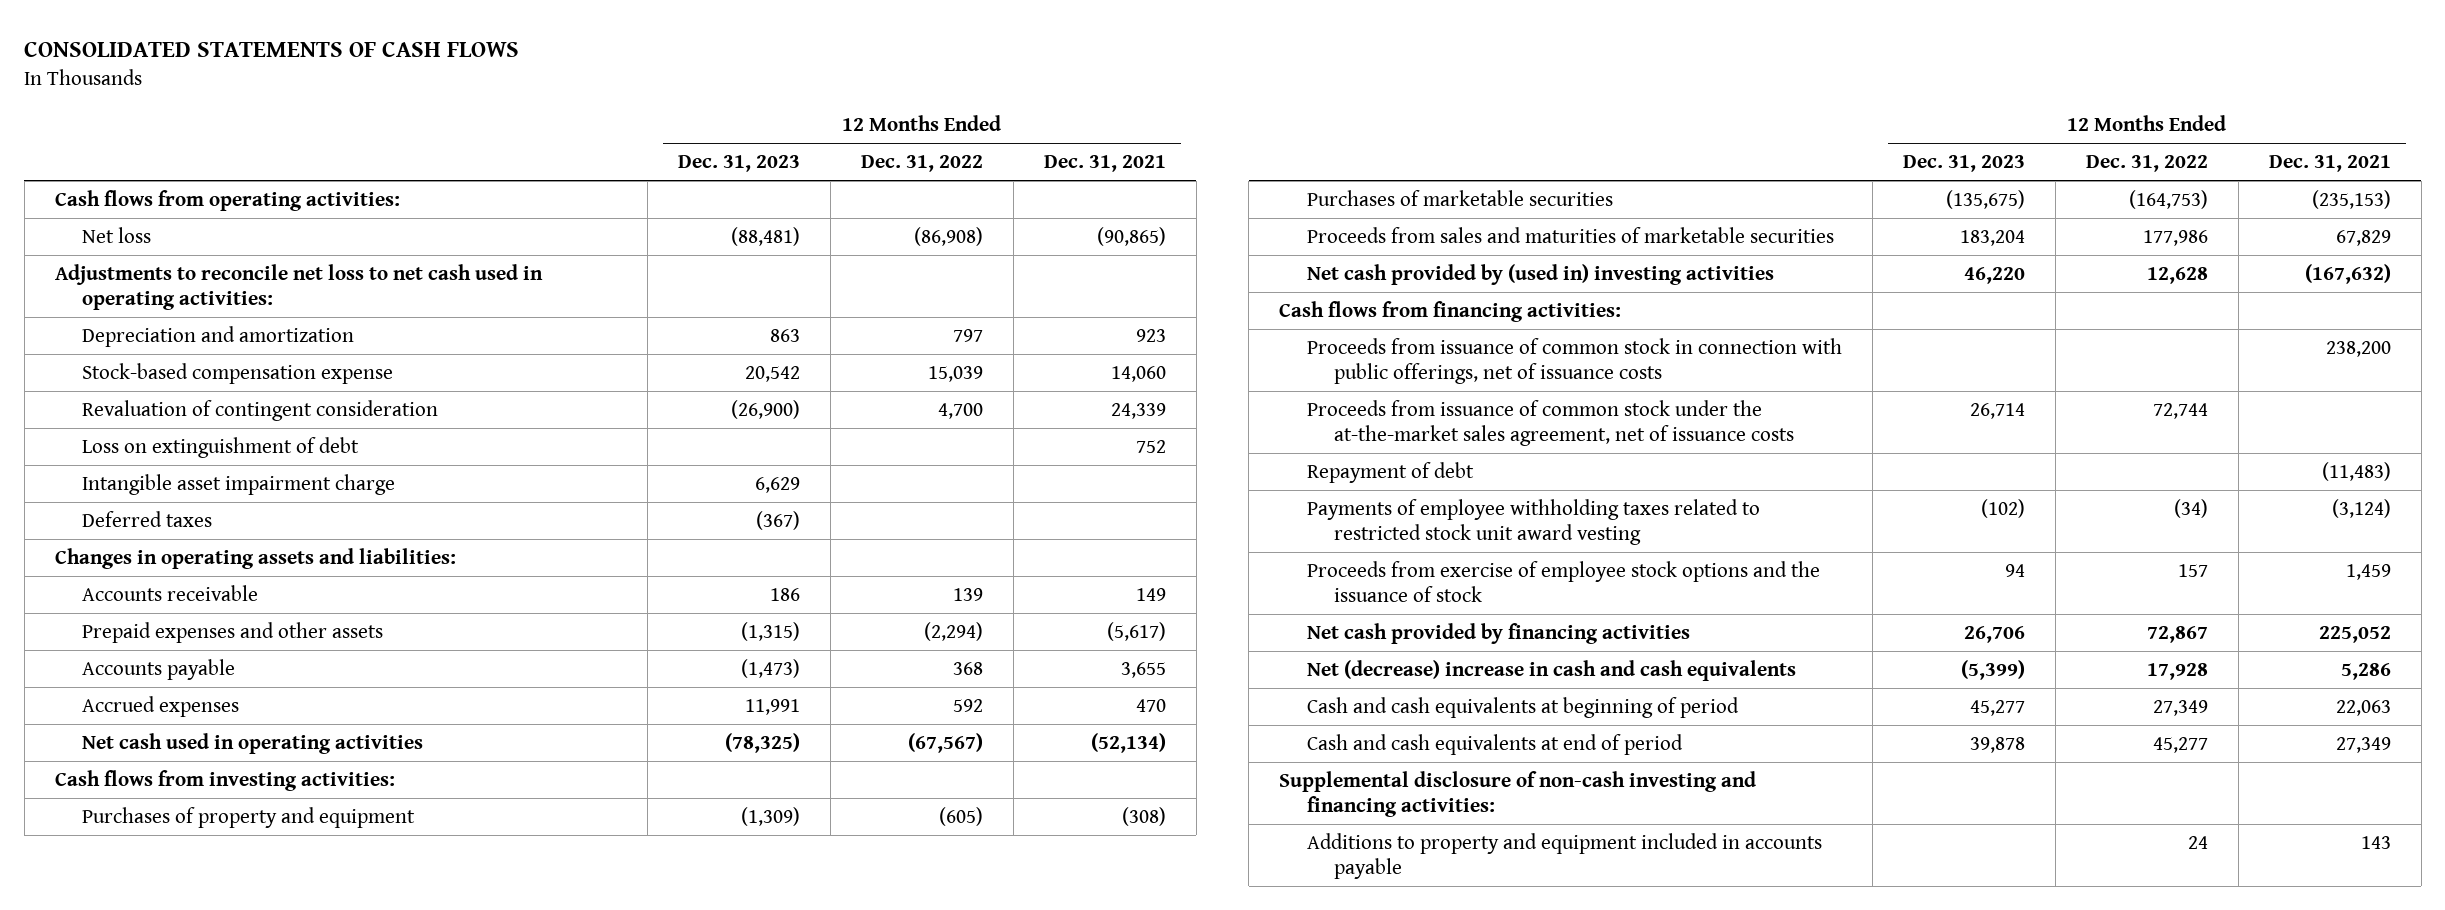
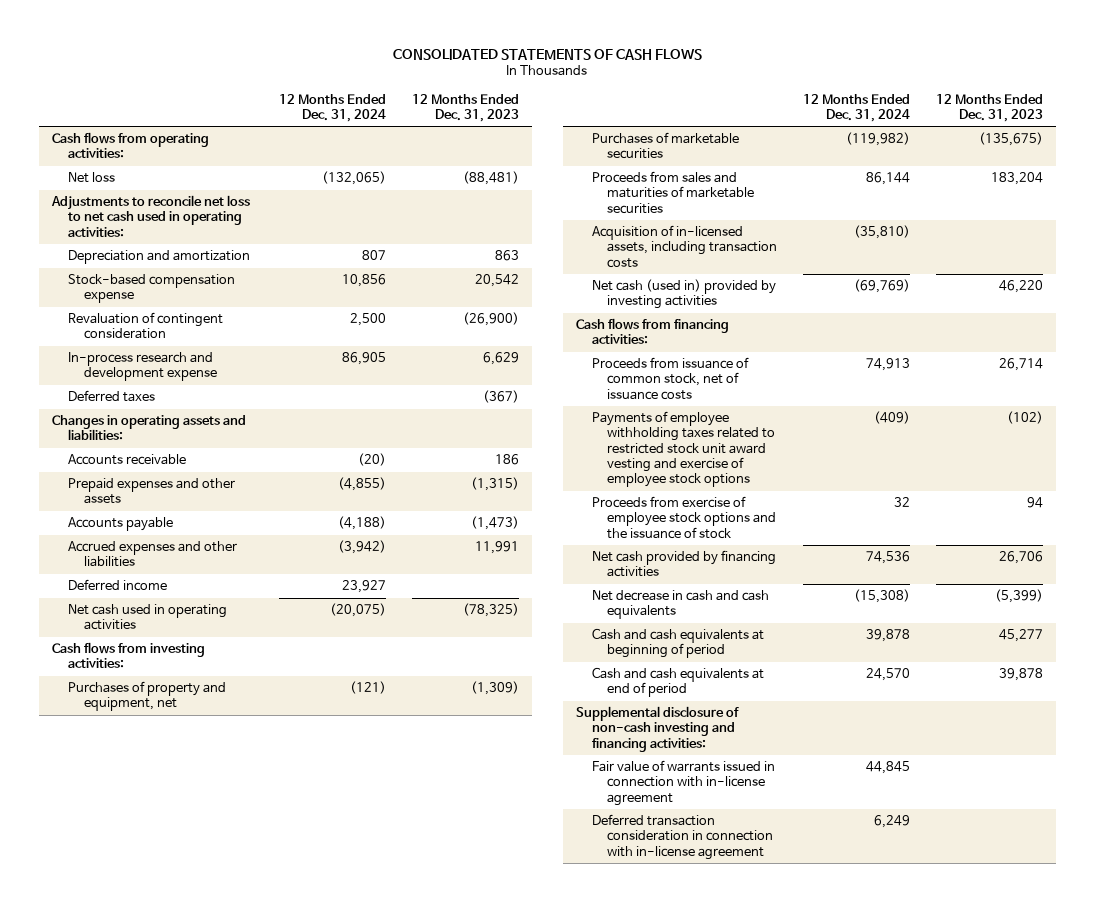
[861,155,984,173] Dec. 31, 2022 -> none
[1043,155,1166,173] Dec. 31, 2021 -> none
none -> [279,93,387,123] 12 Months Ended Dec. 31, 2024
[82,436,360,458] Loss on extinguishment of debt -> none
[82,473,396,495] Intangible asset impairment charge -> [67,352,217,382] In-process research and development expense
[82,695,240,717] Accrued expenses -> [67,541,237,568] Accrued expenses and other liabilities
none -> [67,579,167,592] Deferred income
[82,806,416,828] Purchases of property and equipment -> [67,681,226,712] Purchases of property and equipment, net
none -> [591,225,778,268] Acquisition of in-licensed assets, including transaction costs
[1306,263,1774,285] Net cash provided by (used in) investing activities -> [591,279,776,310] Net cash (used in) provided by investing activities
[1306,337,1842,385] Proceeds from issuance of common stock in connection with public offerings, net of issuance costs -> none
[1306,461,1474,483] Repayment of debt -> none
[1306,399,1795,447] Proceeds from issuance of common stock under the at-the-market sales agreement, net of issuance costs -> [591,357,749,400] Proceeds from issuance of common stock, net of issuance costs
[1306,498,1760,546] Payments of employee withholding taxes related to restricted stock unit award vesting -> [591,411,776,488] Payments of employee withholding taxes related to restricted stock unit award vesting and exercise of employee stock options
[1306,659,1796,681] Net (decrease) increase in cash and cash equivalents -> [591,590,769,620] Net decrease in cash and cash equivalents
[1306,832,1822,880] Additions to property and equipment included in accounts payable -> none
none -> [591,760,775,806] Fair value of warrants issued in connection with in-license agreement
none -> [591,814,774,860] Deferred transaction consideration in connection with in-license agreement

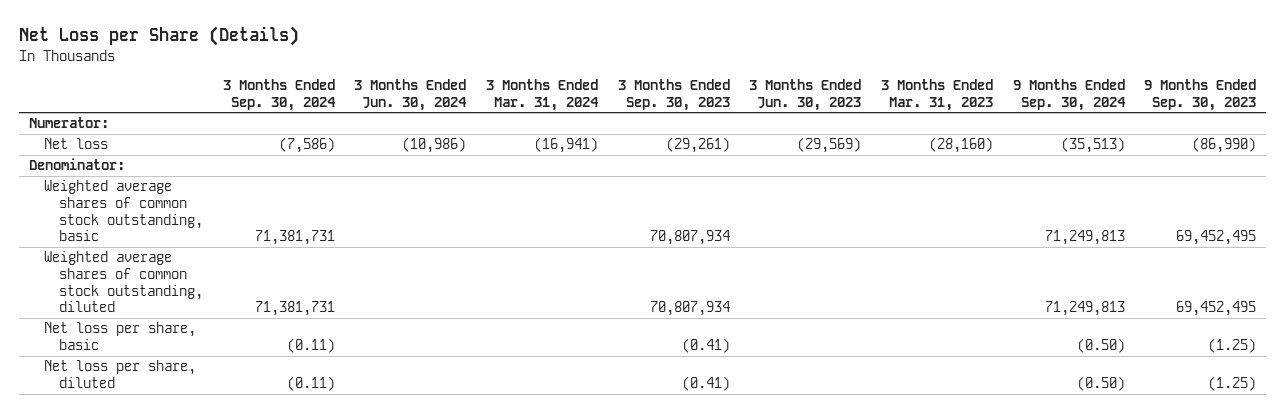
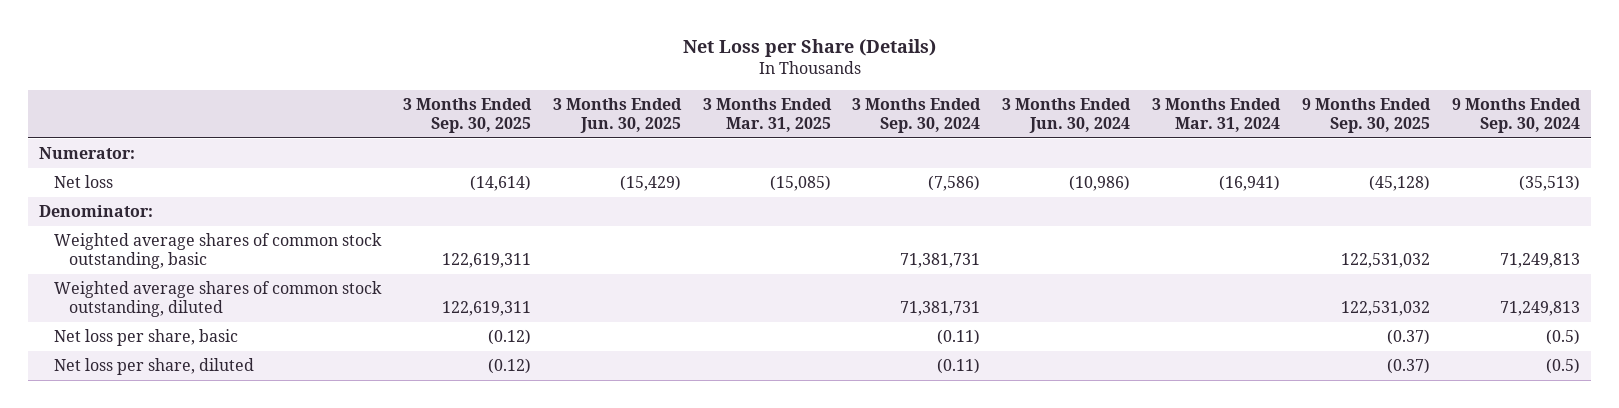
[617,79,730,111] 3 Months Ended Sep. 30, 2023 -> none
[749,79,862,111] 3 Months Ended Jun. 30, 2023 -> none
[880,79,993,111] 3 Months Ended Mar. 31, 2023 -> none
[1144,79,1257,111] 9 Months Ended Sep. 30, 2023 -> none
none -> [402,98,532,134] 3 Months Ended Sep. 30, 2025
none -> [552,98,682,134] 3 Months Ended Jun. 30, 2025
none -> [702,98,832,133] 3 Months Ended Mar. 31, 2025
none -> [1301,98,1431,134] 9 Months Ended Sep. 30, 2025
[1076,338,1125,354] (0.50) -> [1545,329,1580,346] (0.5)
[1076,376,1125,392] (0.50) -> [1545,358,1580,375] (0.5)

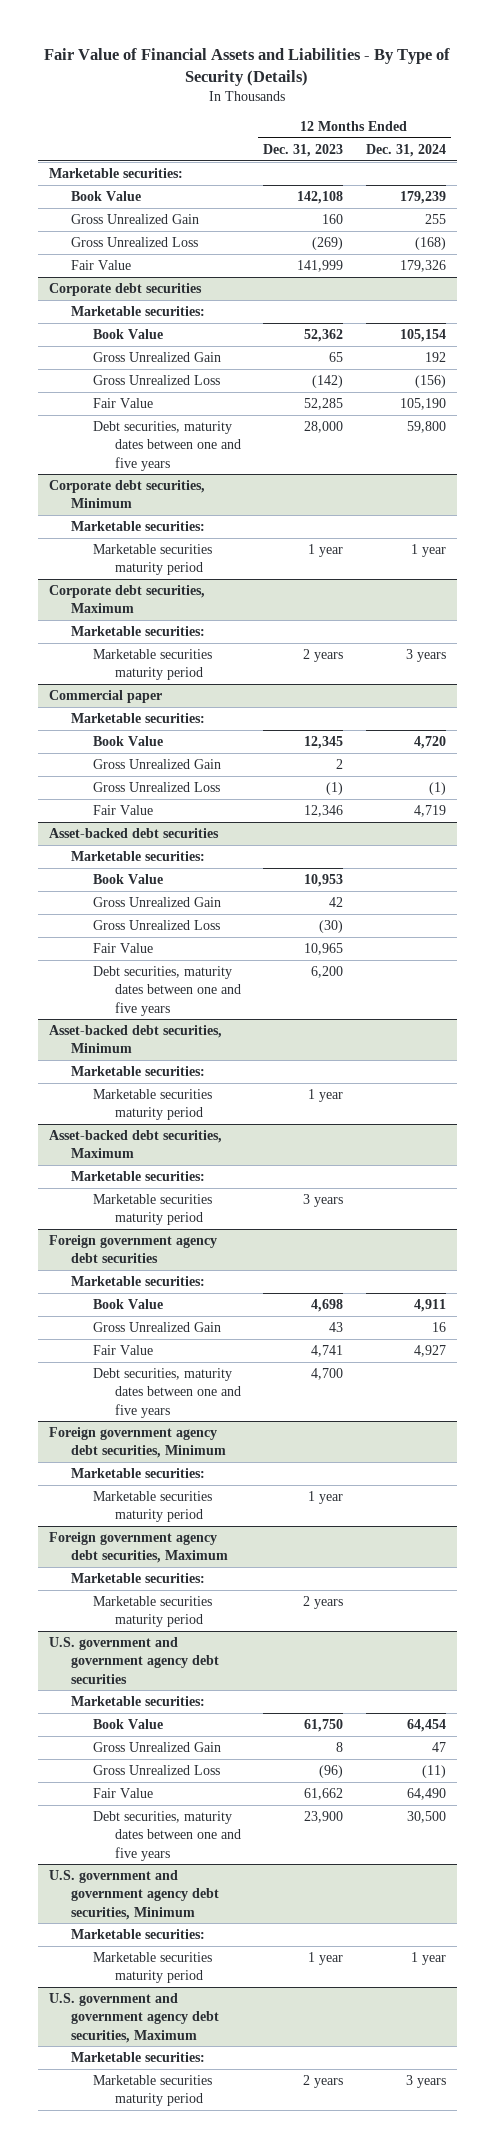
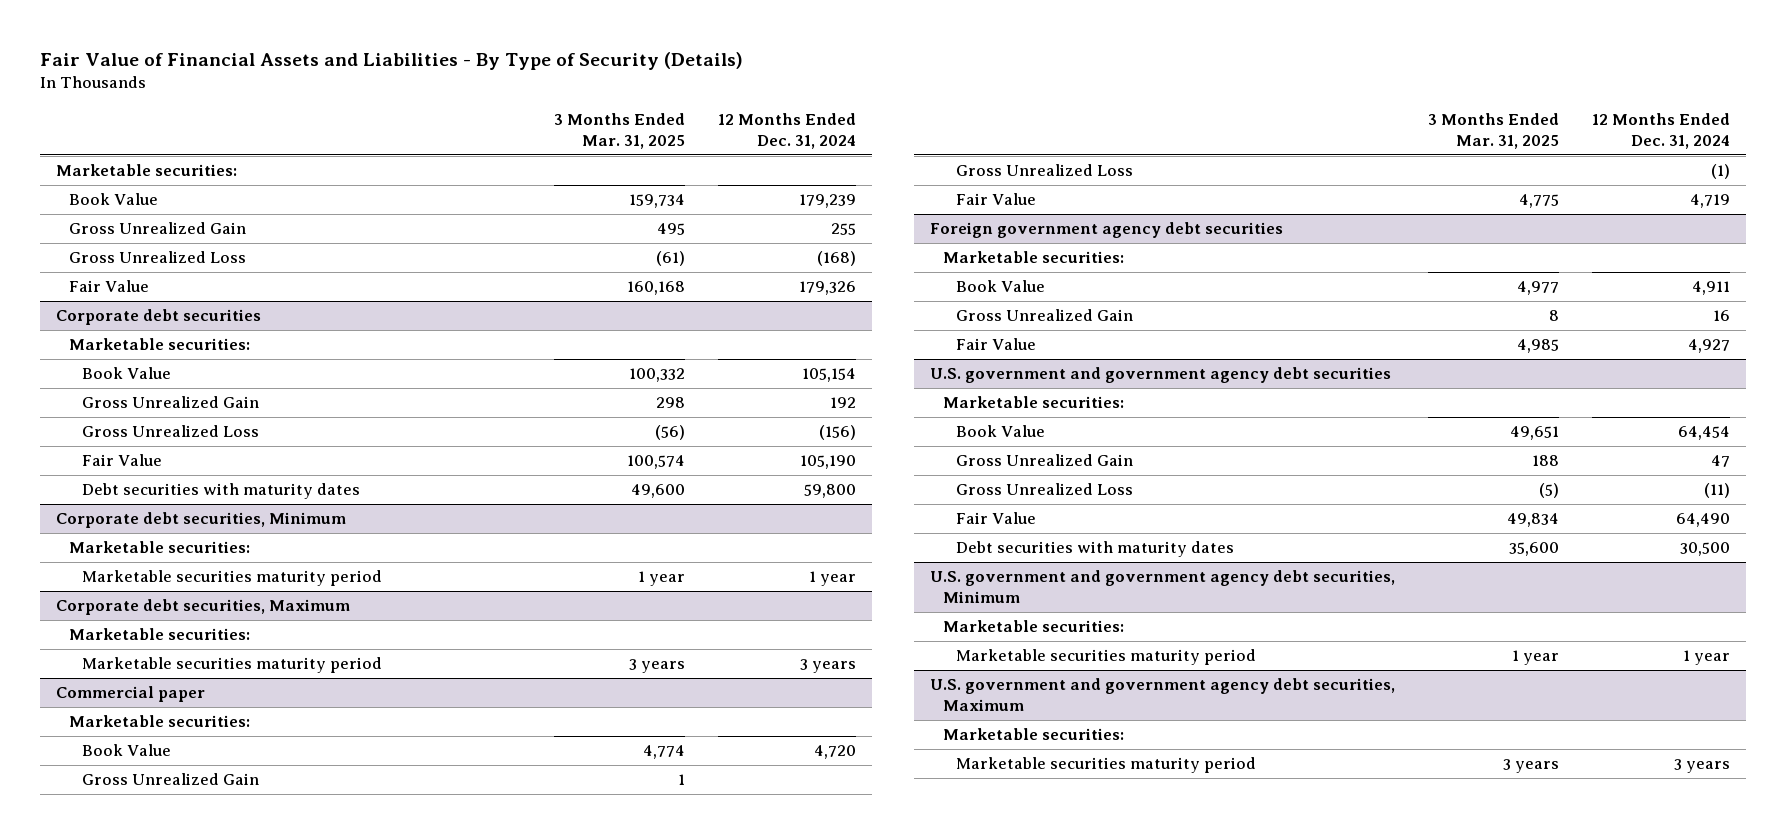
[263,143,344,157] Dec. 31, 2023 -> none
none -> [553,113,685,149] 3 Months Ended Mar. 31, 2025
[92,420,241,471] Debt securities, maturity dates between one and five years -> [82,483,361,500] Debt securities with maturity dates
[48,827,219,838] Asset-backed debt securities -> none
[70,850,205,861] Marketable securities: -> none
[92,873,163,884] Book Value -> none
[92,896,221,907] Gross Unrealized Gain -> none
[92,919,220,930] Gross Unrealized Loss -> none
[92,942,153,953] Fair Value -> none
[92,965,241,1016] Debt securities, maturity dates between one and five years -> none
[48,1024,222,1054] Asset-backed debt securities, Minimum -> none
[70,1065,205,1076] Marketable securities: -> none
[92,1088,212,1121] Marketable securities maturity period -> none
[48,1129,222,1159] Asset-backed debt securities, Maximum -> none
[70,1170,205,1181] Marketable securities: -> none
[92,1193,212,1226] Marketable securities maturity period -> none
[92,1367,241,1418] Debt securities, maturity dates between one and five years -> none
[48,1426,226,1459] Foreign government agency debt securities, Minimum -> none
[70,1467,205,1478] Marketable securities: -> none
[92,1490,212,1523] Marketable securities maturity period -> none
[48,1531,228,1564] Foreign government agency debt securities, Maximum -> none
[70,1572,205,1583] Marketable securities: -> none
[92,1595,212,1628] Marketable securities maturity period -> none
[92,1810,241,1861] Debt securities, maturity dates between one and five years -> [956,541,1235,558] Debt securities with maturity dates

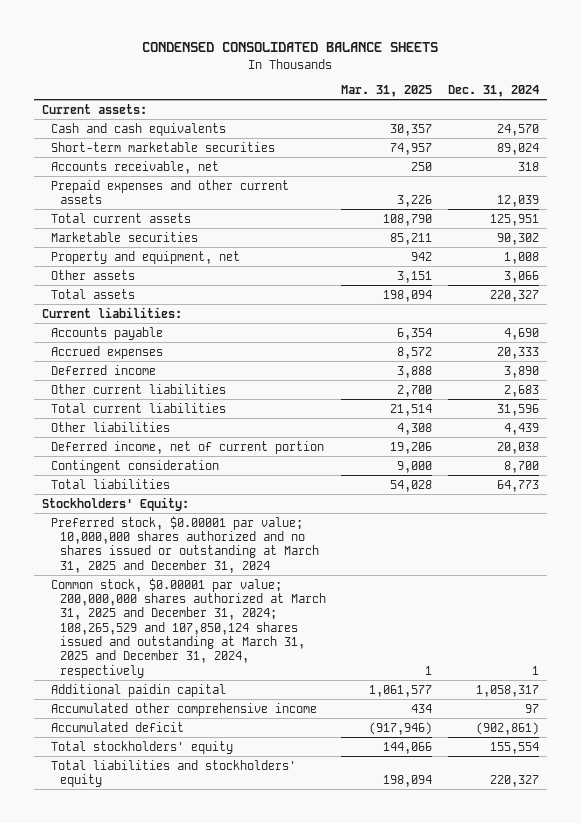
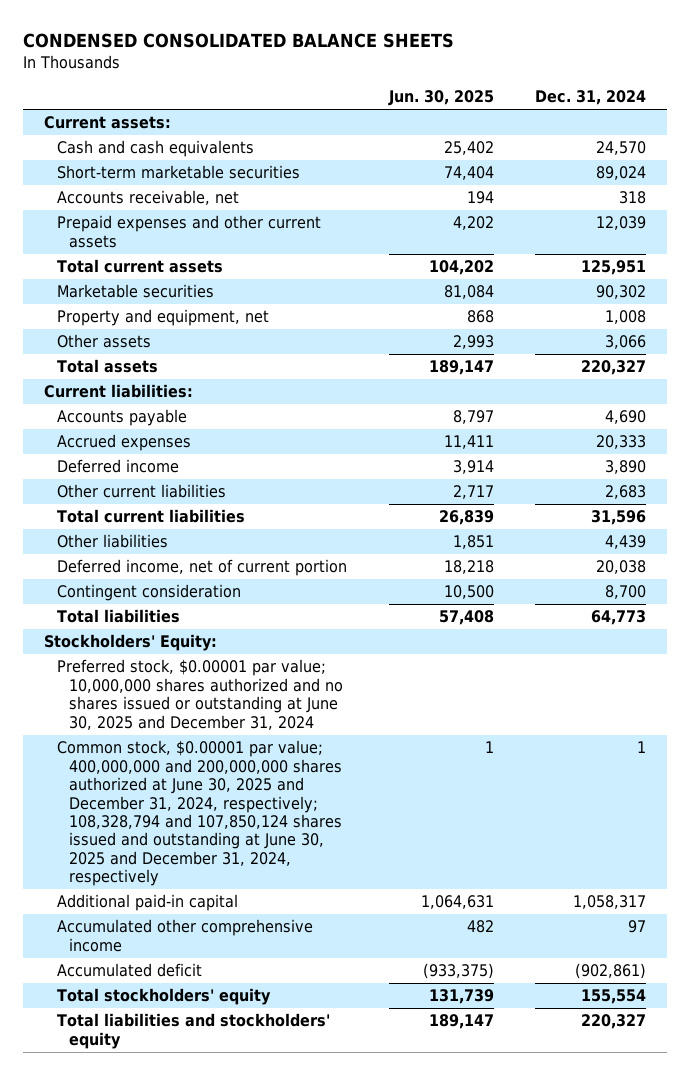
[341,85,433,98] Mar. 31, 2025 -> none
none -> [387,90,494,107] Jun. 30, 2025
[50,515,319,573] Preferred stock, $0.00001 par value; 10,000,000 shares authorized and no shares issued or outstanding at March 31, 2025 and December 31, 2024 -> [56,659,344,730] Preferred stock, $0.00001 par value; 10,000,000 shares authorized and no shares issued or outstanding at June 30, 2025 and December 31, 2024
[50,577,326,678] Common stock, $0.00001 par value; 200,000,000 shares authorized at March 31, 2025 and December 31, 2024; 108,265,529 and 107,850,124 shares issued and outstanding at March 31, 2025 and December 31, 2024, respectively -> [56,740,343,886] Common stock, $0.00001 par value; 400,000,000 and 200,000,000 shares authorized at June 30, 2025 and December 31, 2024, respectively; 108,328,794 and 107,850,124 shares issued and outstanding at June 30, 2025 and December 31, 2024, respectively
[50,683,226,697] Additional paidin capital -> [56,894,238,912] Additional paid-in capital

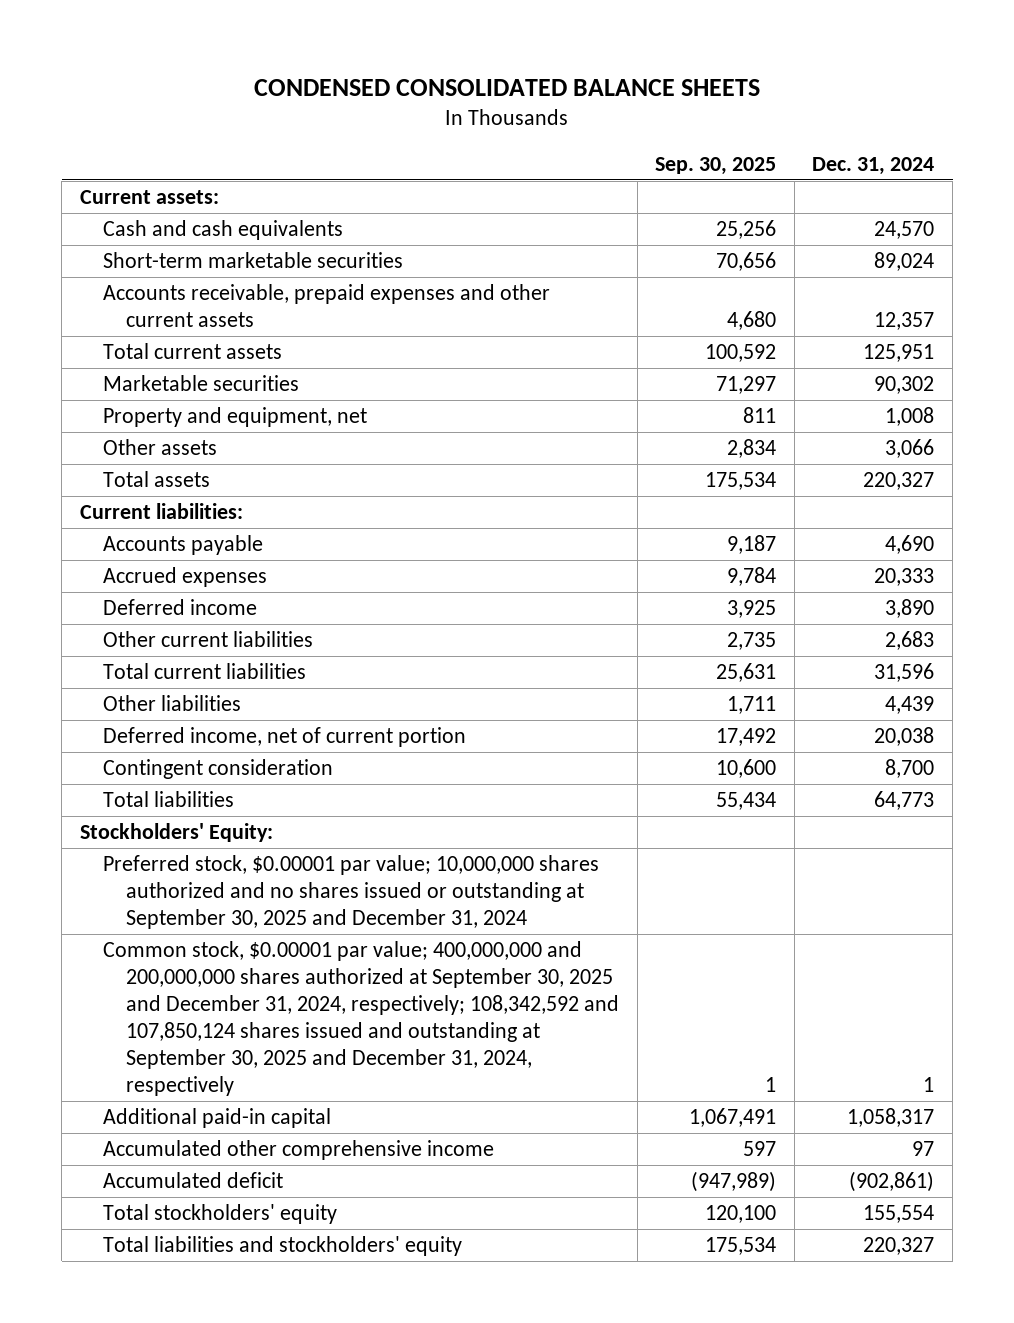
[387,90,494,107] Jun. 30, 2025 -> none
none -> [655,156,777,175] Sep. 30, 2025
[56,190,239,206] Accounts receivable, net -> none
[56,215,321,248] Prepaid expenses and other current assets -> [103,284,551,328] Accounts receivable, prepaid expenses and other current assets
[596,216,647,231] 12,039 -> [874,312,935,331] 12,357
[56,659,344,730] Preferred stock, $0.00001 par value; 10,000,000 shares authorized and no shares issued or outstanding at June 30, 2025 and December 31, 2024 -> [103,855,600,930] Preferred stock, $0.00001 par value; 10,000,000 shares authorized and no shares issued or outstanding at September 30, 2025 and December 31, 2024
[56,740,343,886] Common stock, $0.00001 par value; 400,000,000 and 200,000,000 shares authorized at June 30, 2025 and December 31, 2024, respectively; 108,328,794 and 107,850,124 shares issued and outstanding at June 30, 2025 and December 31, 2024, respectively -> [103,941,620,1096] Common stock, $0.00001 par value; 400,000,000 and 200,000,000 shares authorized at September 30, 2025 and December 31, 2024, respectively; 108,342,592 and 107,850,124 shares issued and outstanding at September 30, 2025 and December 31, 2024, respectively

